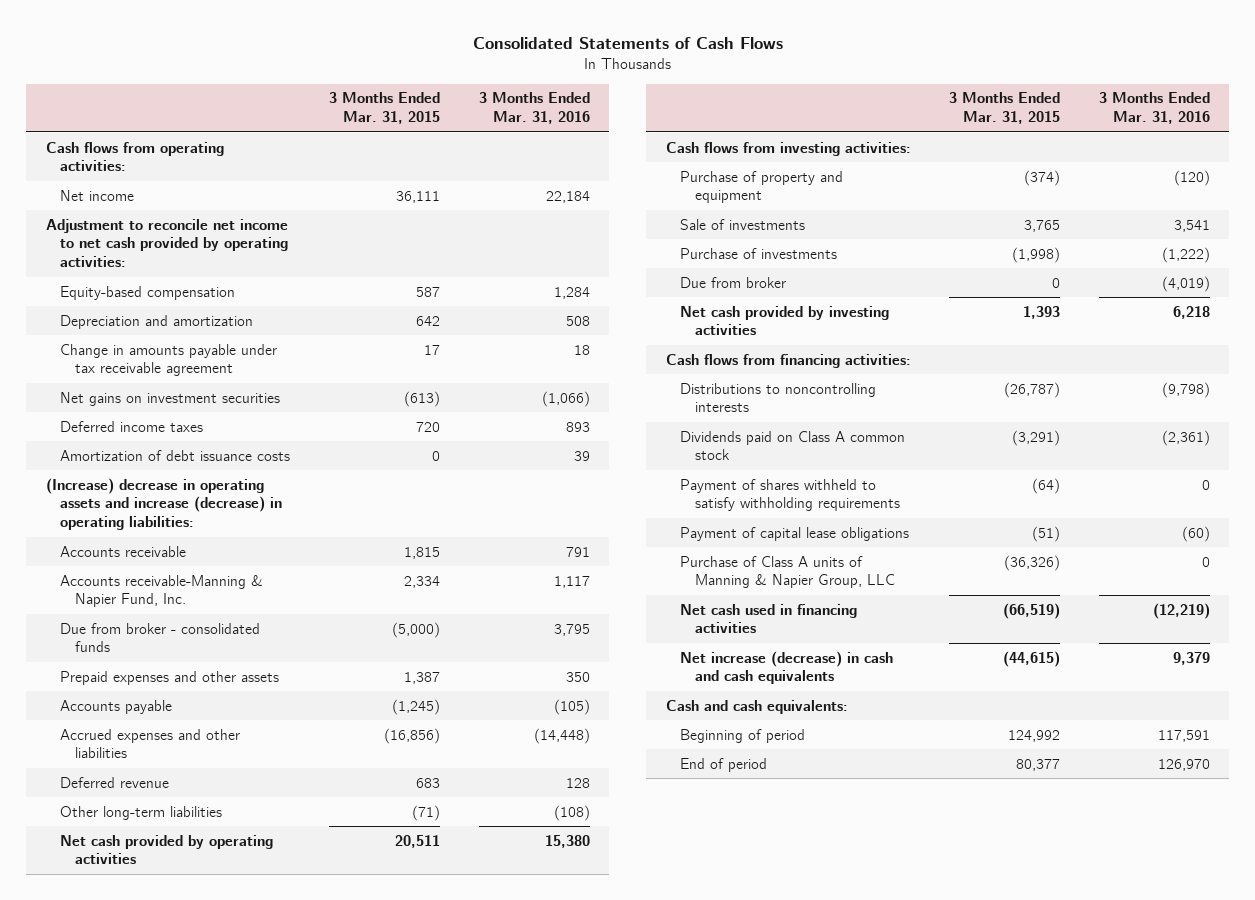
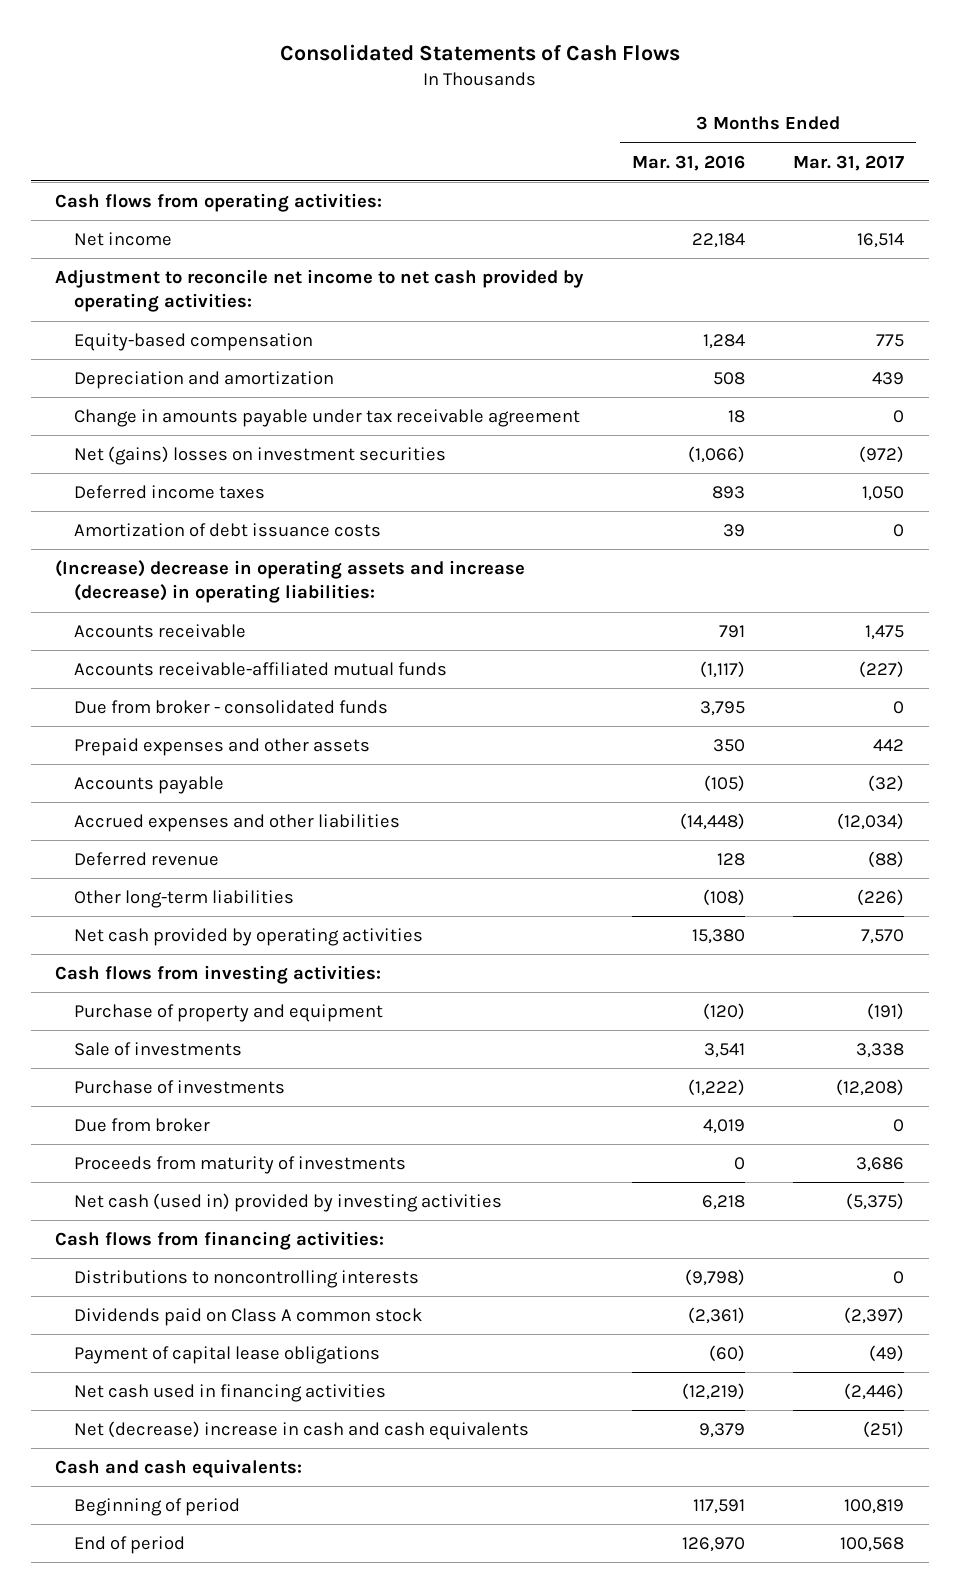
[329,92,441,125] 3 Months Ended Mar. 31, 2015 -> none
none -> [793,154,905,171] Mar. 31, 2017
[60,391,281,406] Net gains on investment securities -> [74,446,447,466] Net (gains) losses on investment securities
[60,574,264,608] Accounts receivable-Manning & Napier Fund, Inc. -> none
none -> [74,662,448,677] Accounts receivable-affiliated mutual funds
[1161,275,1210,292] (4,019) -> [702,1119,745,1135] 4,019
none -> [74,1156,407,1175] Proceeds from maturity of investments
[680,305,890,336] Net cash provided by investing activities -> [74,1193,503,1213] Net cash (used in) provided by investing activities
[680,478,900,512] Payment of shares withheld to satisfy withholding requirements -> none
[680,555,895,589] Purchase of Class A units of Manning & Napier Group, LLC -> none
[680,650,894,685] Net increase (decrease) in cash and cash equivalents -> [74,1421,530,1441] Net (decrease) increase in cash and cash equivalents

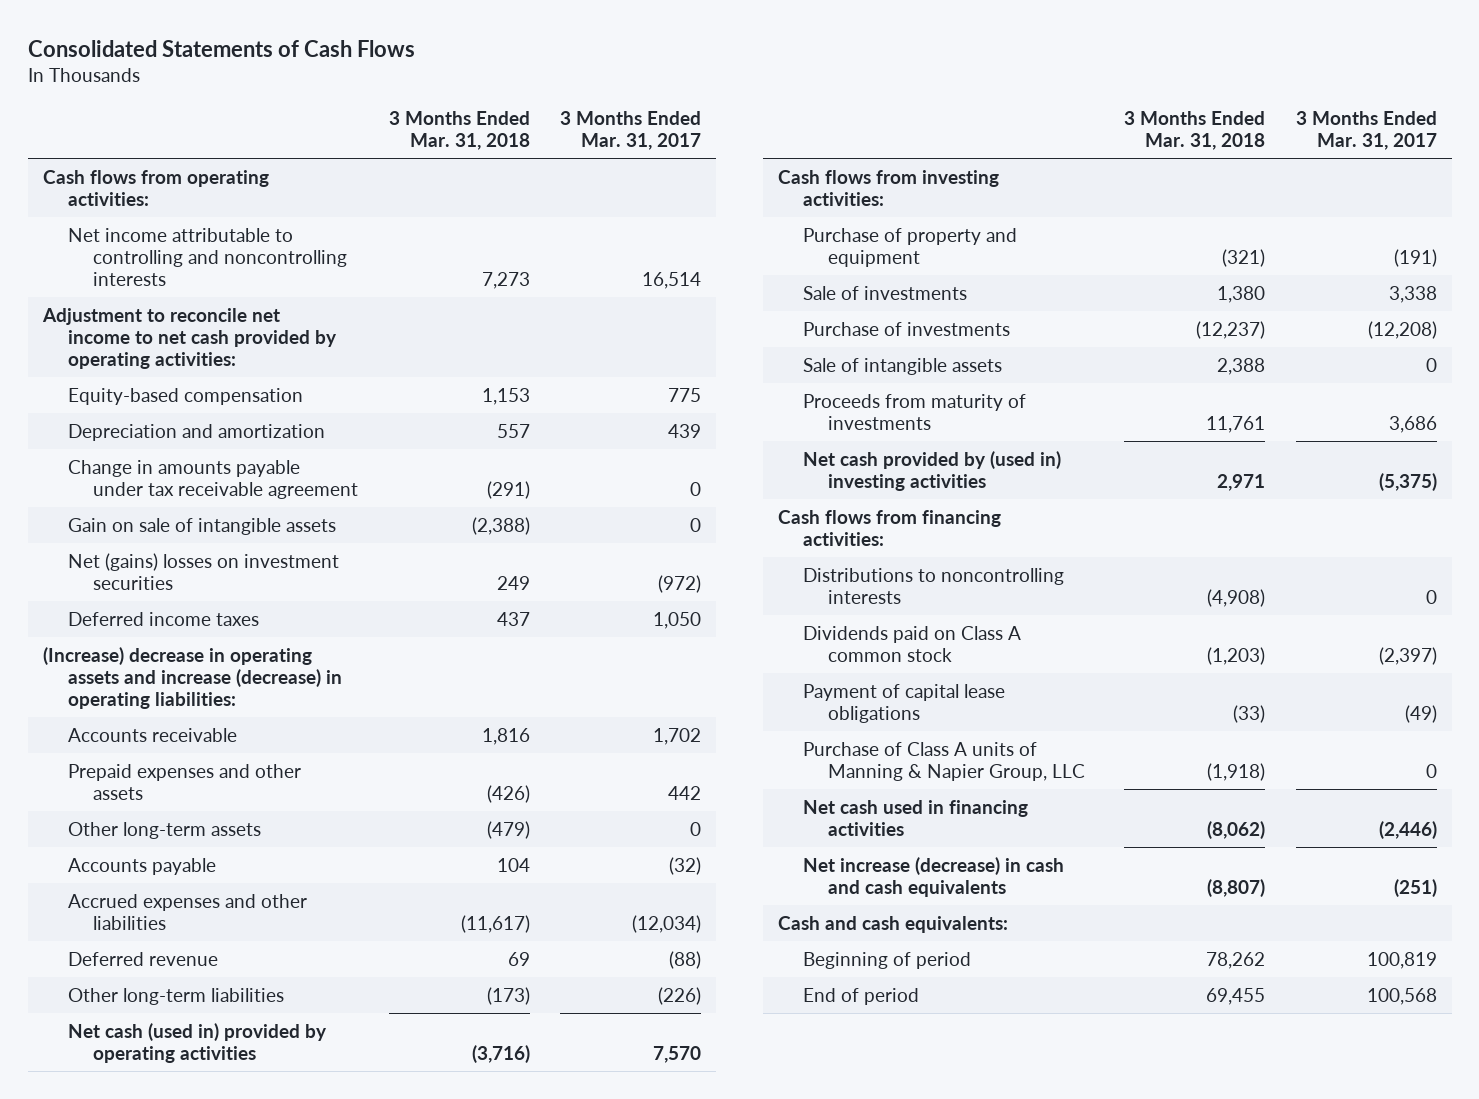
[631,154,745,171] Mar. 31, 2016 -> none
none -> [388,111,530,151] 3 Months Ended Mar. 31, 2018
[74,232,173,247] Net income -> [67,227,347,286] Net income attributable to controlling and noncontrolling interests
none -> [67,517,336,535] Gain on sale of intangible assets
[74,523,382,538] Amortization of debt issuance costs -> none
[74,662,448,677] Accounts receivable-affiliated mutual funds -> none
[74,700,389,715] Due from broker - consolidated funds -> none
[865,625,905,641] 1,475 -> [653,727,702,745] 1,702
none -> [67,821,261,839] Other long-term assets
[74,928,424,947] Net cash provided by operating activities -> [67,1022,327,1063] Net cash (used in) provided by operating activities
[74,1118,211,1133] Due from broker -> none
none -> [803,357,1003,375] Sale of intangible assets
[74,1193,503,1213] Net cash (used in) provided by investing activities -> [803,450,1062,491] Net cash provided by (used in) investing activities
none -> [803,741,1086,781] Purchase of Class A units of Manning & Napier Group, LLC
[74,1421,530,1441] Net (decrease) increase in cash and cash equivalents -> [803,856,1065,897] Net increase (decrease) in cash and cash equivalents

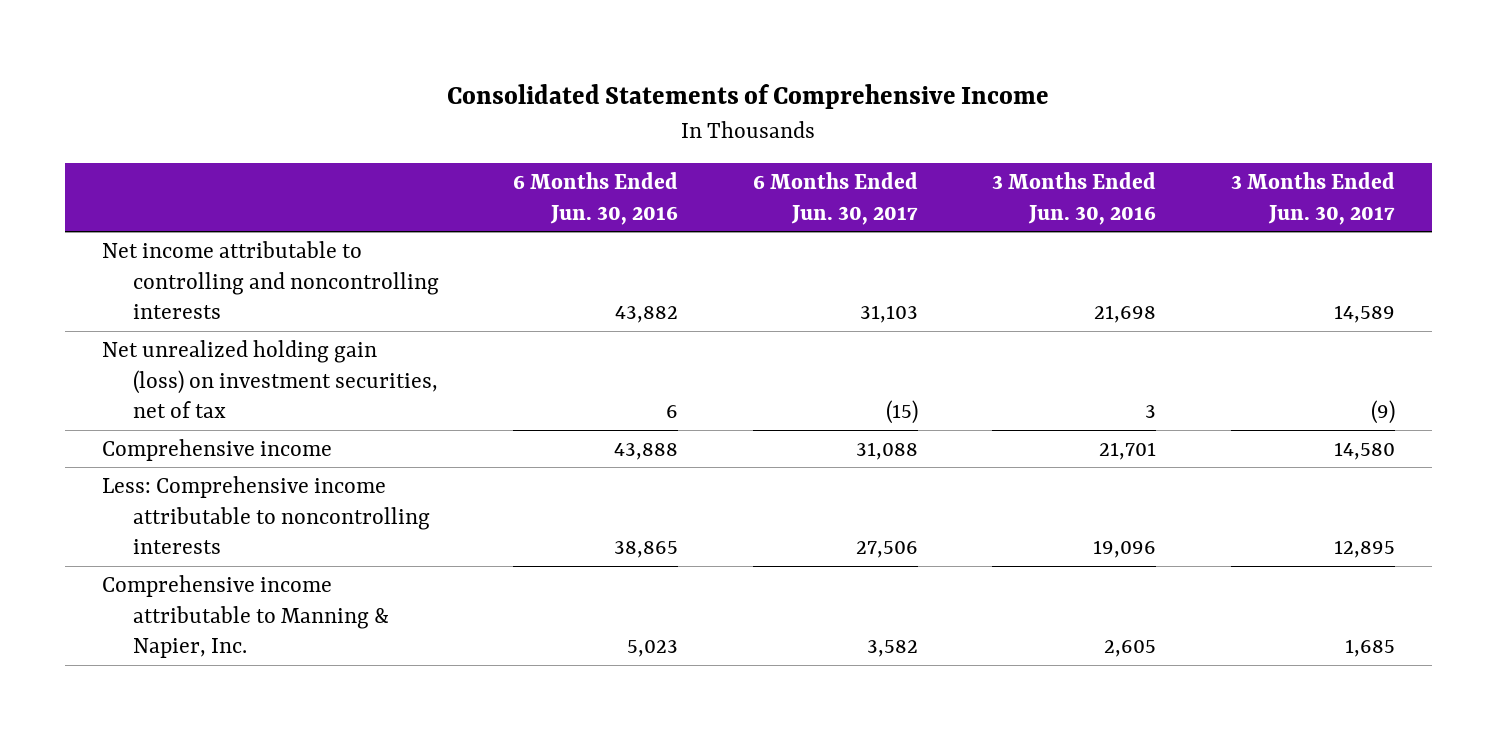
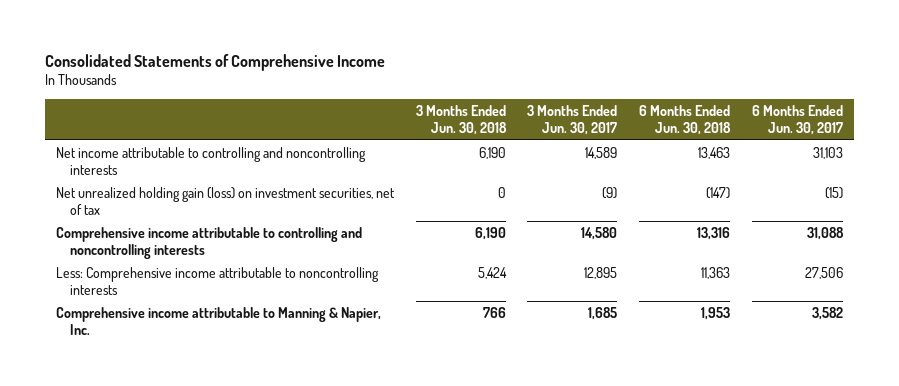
[513,171,679,225] 6 Months Ended Jun. 30, 2016 -> none
[992,171,1157,225] 3 Months Ended Jun. 30, 2016 -> none
none -> [415,105,507,136] 3 Months Ended Jun. 30, 2018
none -> [639,105,732,136] 6 Months Ended Jun. 30, 2018
[102,438,333,461] Comprehensive income -> [55,226,362,259] Comprehensive income attributable to controlling and noncontrolling interests

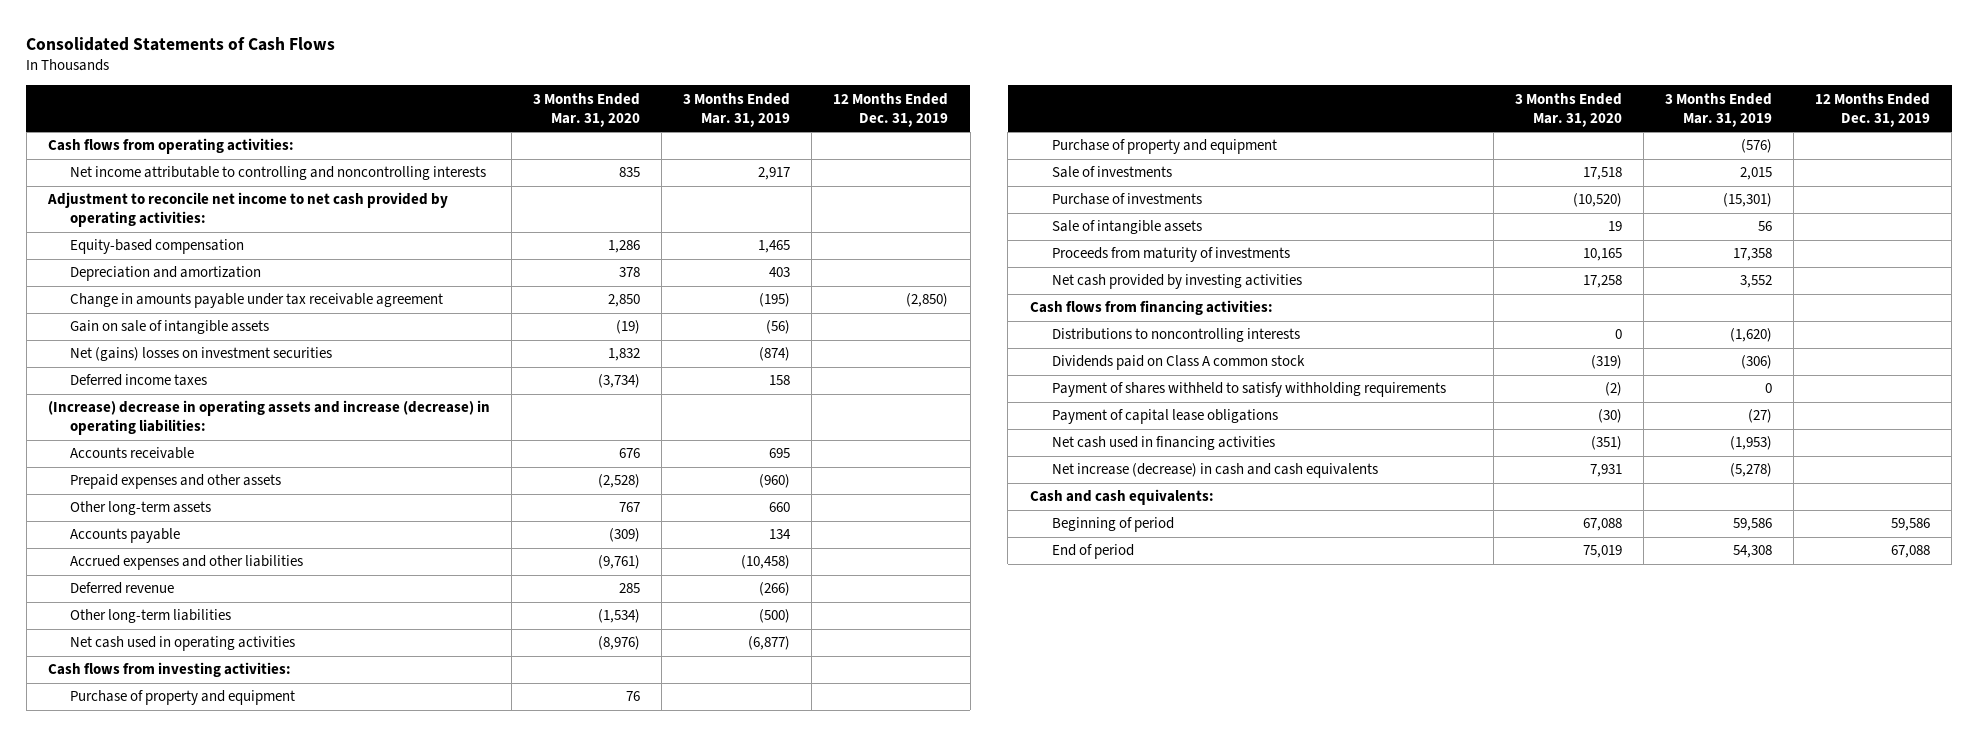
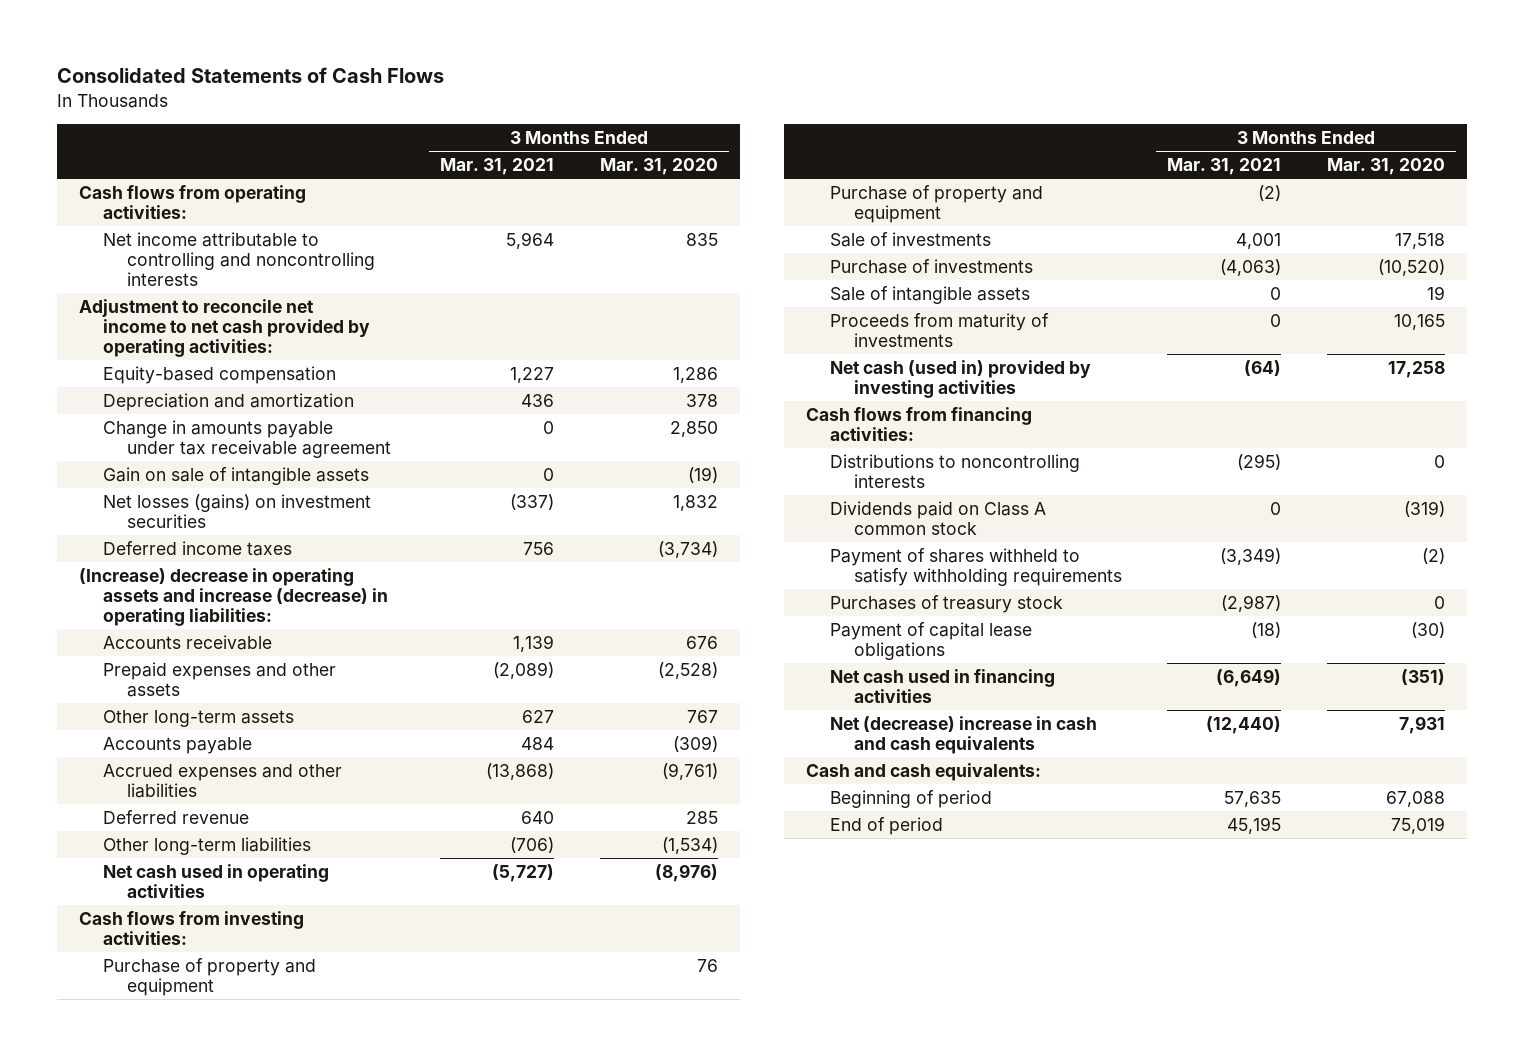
[683,92,791,127] 3 Months Ended Mar. 31, 2019 -> none
[833,92,949,127] 12 Months Ended Dec. 31, 2019 -> none
none -> [440,157,555,175] Mar. 31, 2021
[70,347,333,362] Net (gains) losses on investment securities -> [102,493,371,528] Net losses (gains) on investment securities
[1051,274,1302,290] Net cash provided by investing activities -> [830,359,1092,398] Net cash (used in) provided by investing activities
none -> [830,594,1064,613] Purchases of treasury stock
[1051,463,1378,479] Net increase (decrease) in cash and cash equivalents -> [830,715,1098,754] Net (decrease) increase in cash and cash equivalents

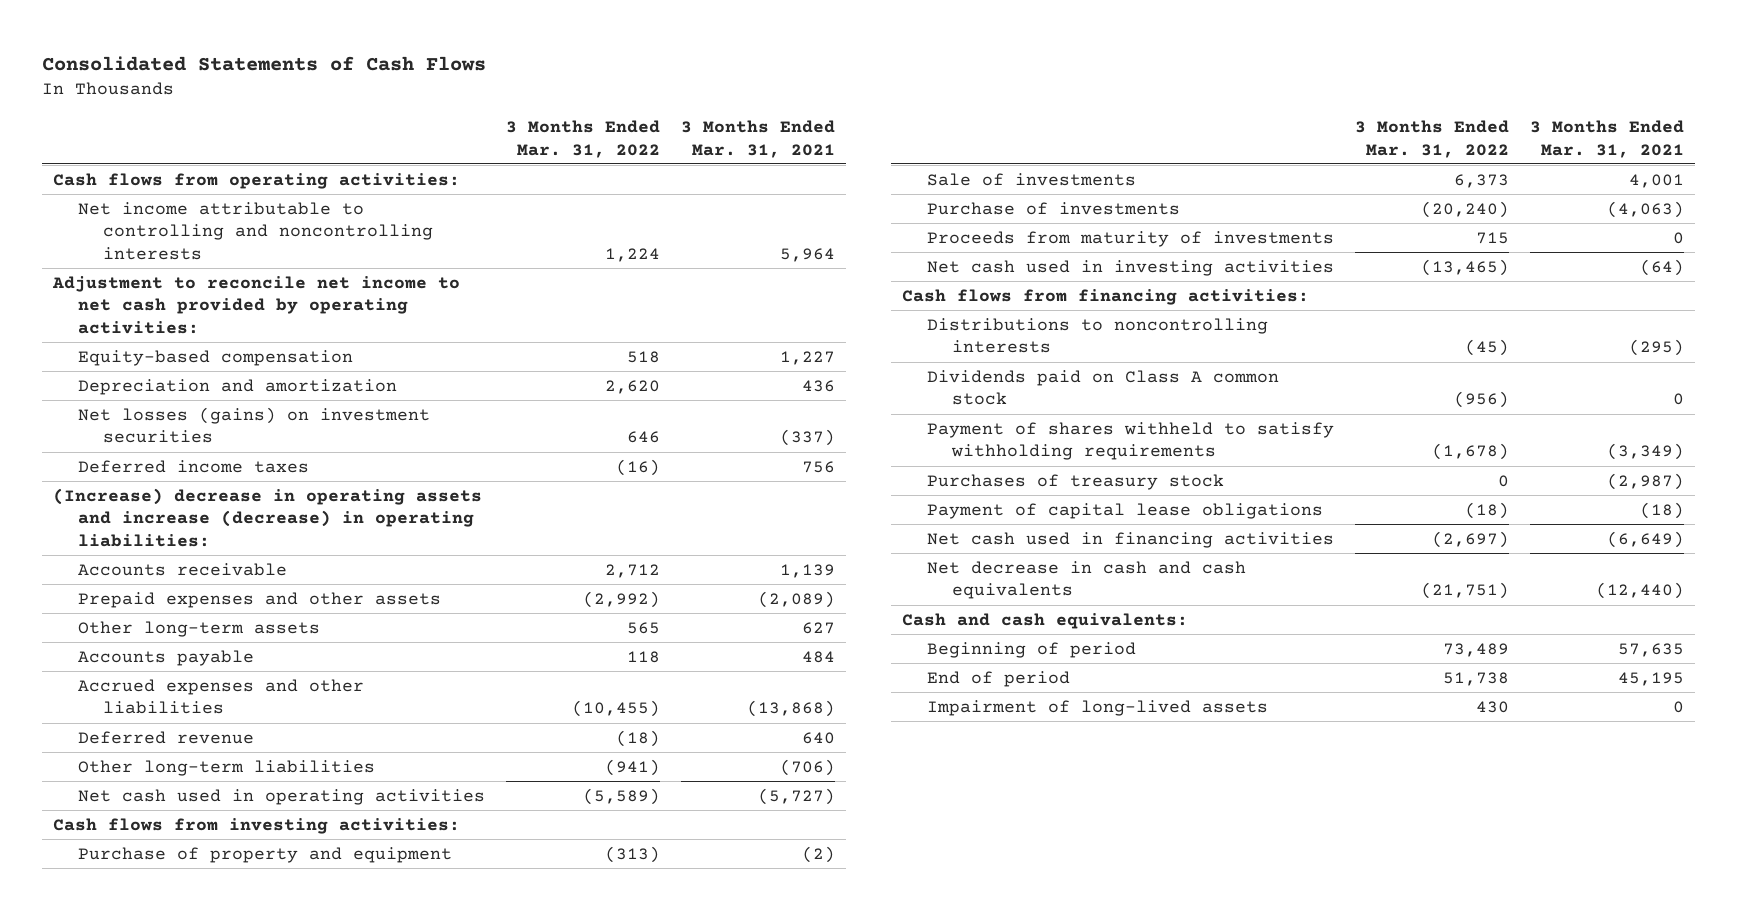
[599,157,718,175] Mar. 31, 2020 -> none
none -> [505,119,660,158] 3 Months Ended Mar. 31, 2022
[102,419,391,458] Change in amounts payable under tax receivable agreement -> none
[102,466,369,485] Gain on sale of intangible assets -> none
[102,957,316,996] Purchase of property and equipment -> none
[830,285,1031,304] Sale of intangible assets -> none
[830,359,1092,398] Net cash (used in) provided by investing activities -> [926,259,1334,276] Net cash used in investing activities
[830,715,1098,754] Net (decrease) increase in cash and cash equivalents -> [926,560,1246,600] Net decrease in cash and cash equivalents
none -> [926,699,1268,716] Impairment of long-lived assets

